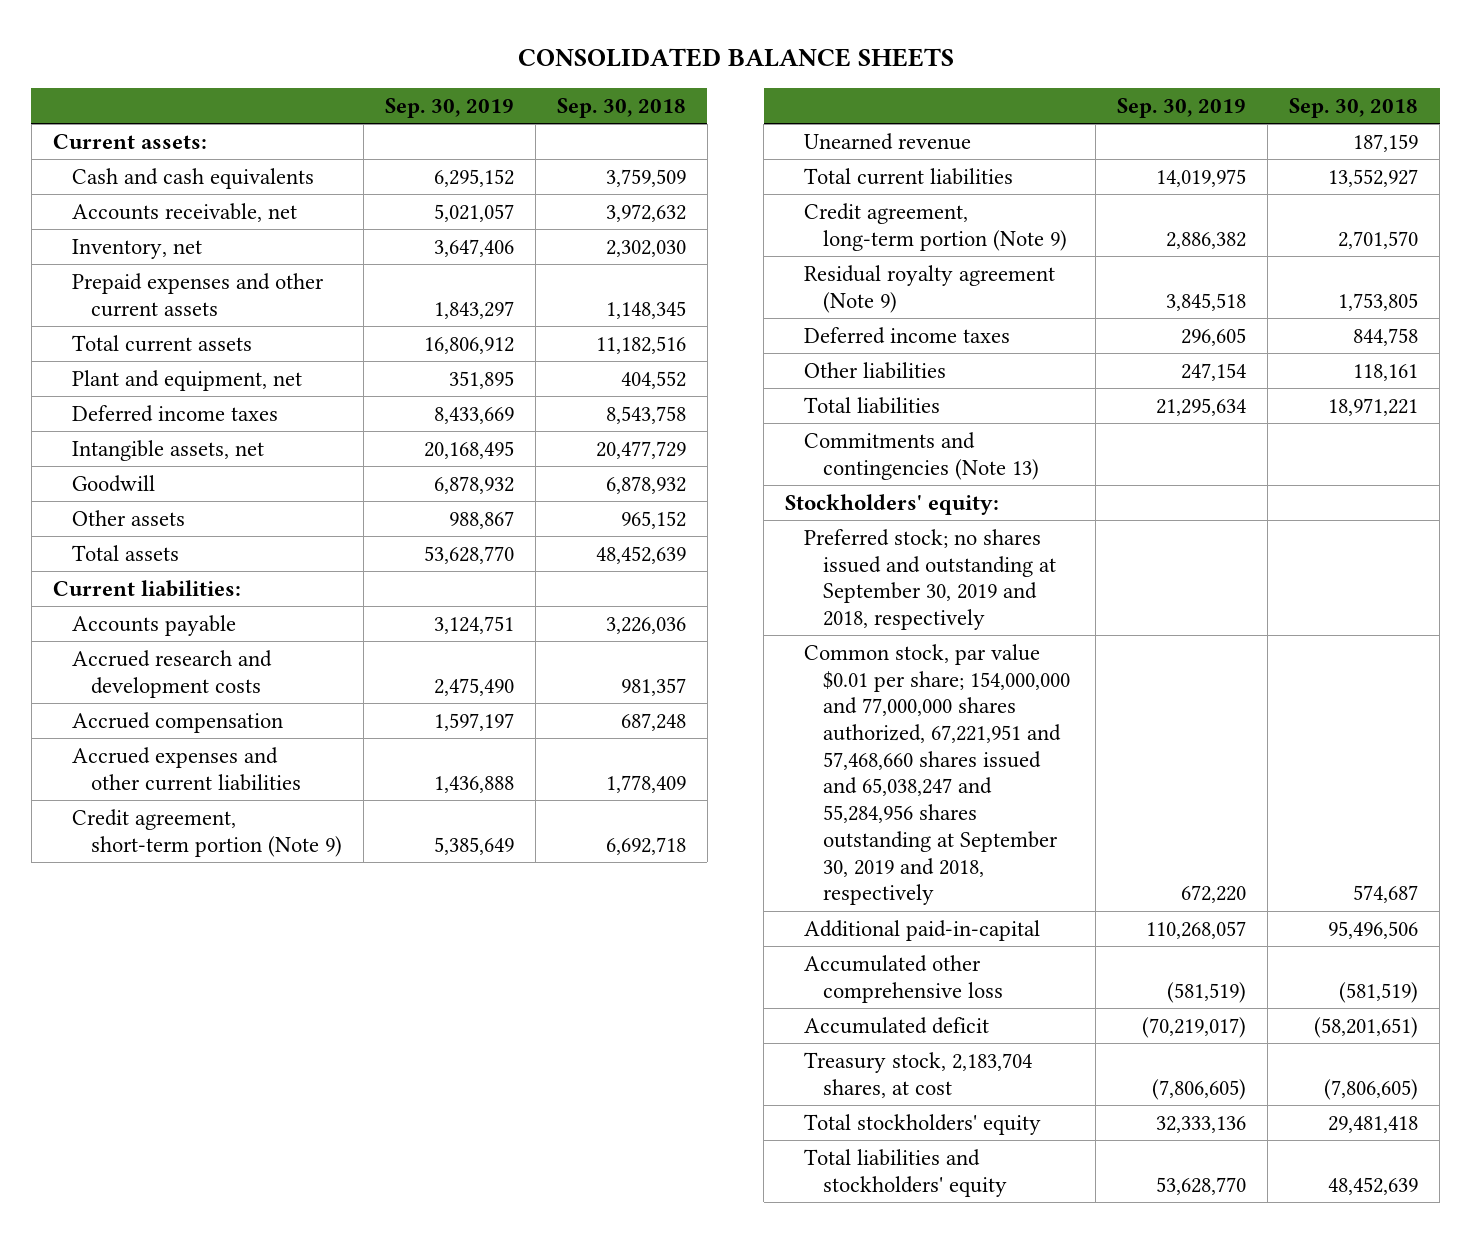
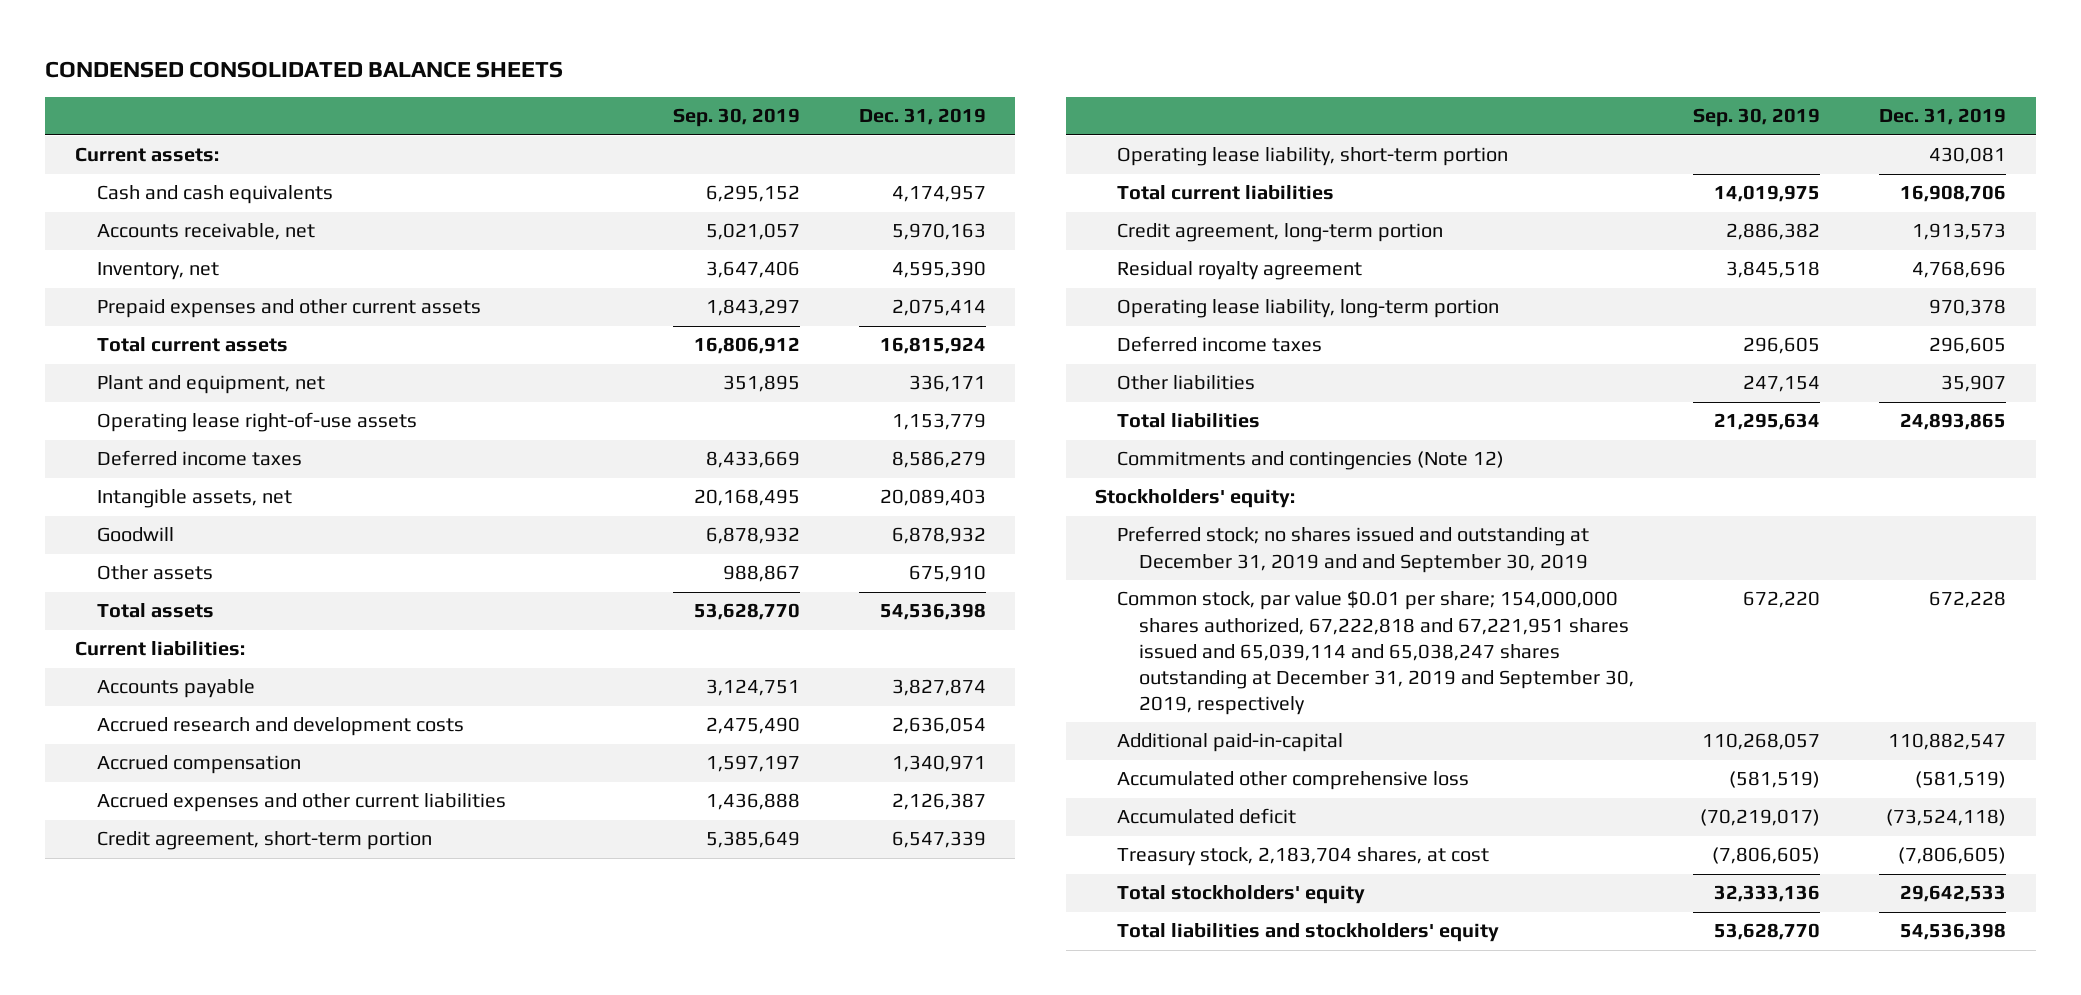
[517,47,954,67] CONSOLIDATED BALANCE SHEETS -> [45,60,564,78] CONDENSED CONSOLIDATED BALANCE SHEETS
[556,98,686,119] Sep. 30, 2018 -> none
none -> [858,108,986,126] Dec. 31, 2019
none -> [96,412,417,433] Operating lease right-of-use assets
[804,132,972,150] Unearned revenue -> none
[71,808,342,857] Credit agreement, short-term portion (Note 9) -> [96,831,432,851] Credit agreement, short-term portion
none -> [1117,147,1509,167] Operating lease liability, short-term portion
[804,202,1068,251] Credit agreement, long-term portion (Note 9) -> [1117,223,1444,243] Credit agreement, long-term portion
[804,264,1056,313] Residual royalty agreement (Note 9) -> [1117,261,1363,281] Residual royalty agreement
none -> [1117,299,1500,319] Operating lease liability, long-term portion
[804,431,1040,480] Commitments and contingencies (Note 13) -> [1117,451,1505,471] Commitments and contingencies (Note 12)
[804,528,1057,630] Preferred stock; no shares issued and outstanding at September 30, 2019 and 2018, respectively -> [1117,526,1590,573] Preferred stock; no shares issued and outstanding at December 31, 2019 and and September 30, 2019
[804,643,1071,906] Common stock, par value $0.01 per share; 154,000,000 and 77,000,000 shares authorized, 67,221,951 and 57,468,660 shares issued and 65,038,247 and 55,284,956 shares outstanding at September 30, 2019 and 2018, respectively -> [1117,590,1635,716] Common stock, par value $0.01 per share; 154,000,000 shares authorized, 67,222,818 and 67,221,951 shares issued and 65,039,114 and 65,038,247 shares outstanding at December 31, 2019 and September 30, 2019, respectively

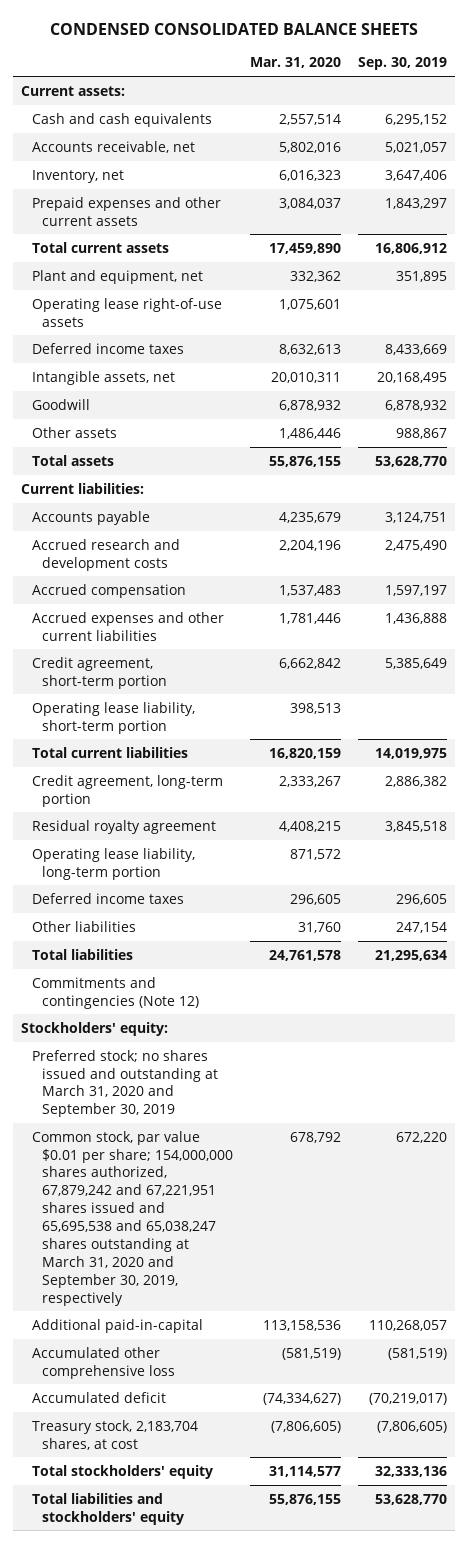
[858,108,986,126] Dec. 31, 2019 -> none
none -> [249,57,341,69] Mar. 31, 2020
[1117,526,1590,573] Preferred stock; no shares issued and outstanding at December 31, 2019 and and September 30, 2019 -> [31,1049,218,1118] Preferred stock; no shares issued and outstanding at March 31, 2020 and September 30, 2019
[1117,590,1635,716] Common stock, par value $0.01 per share; 154,000,000 shares authorized, 67,222,818 and 67,221,951 shares issued and 65,039,114 and 65,038,247 shares outstanding at December 31, 2019 and September 30, 2019, respectively -> [31,1130,233,1306] Common stock, par value $0.01 per share; 154,000,000 shares authorized, 67,879,242 and 67,221,951 shares issued and 65,695,538 and 65,038,247 shares outstanding at March 31, 2020 and September 30, 2019, respectively

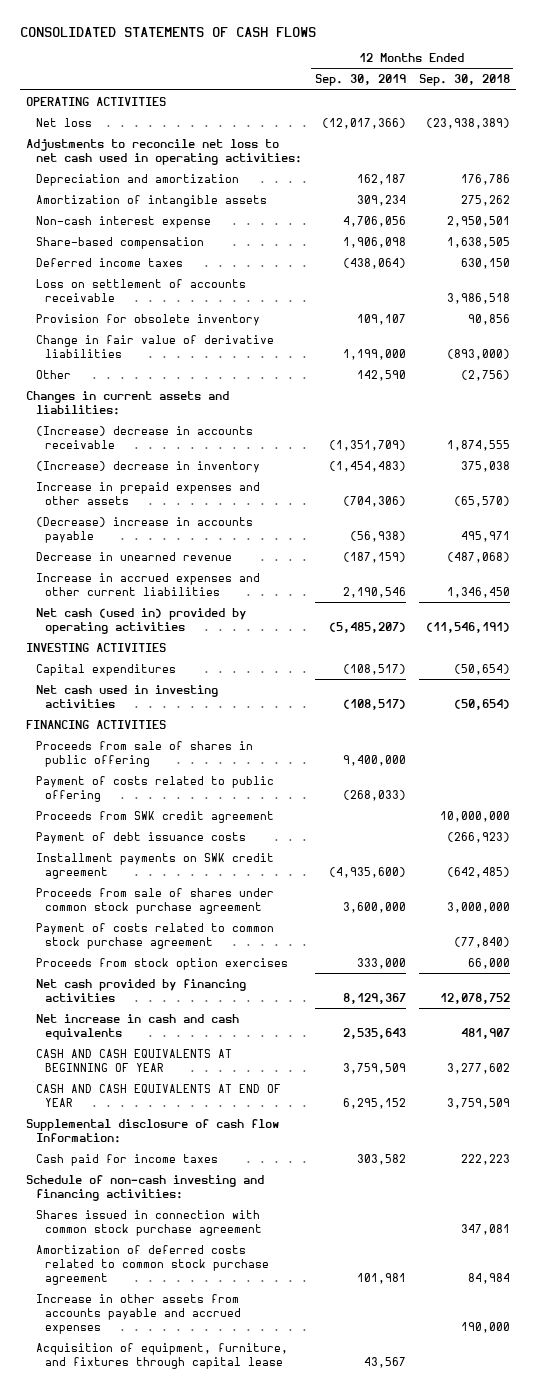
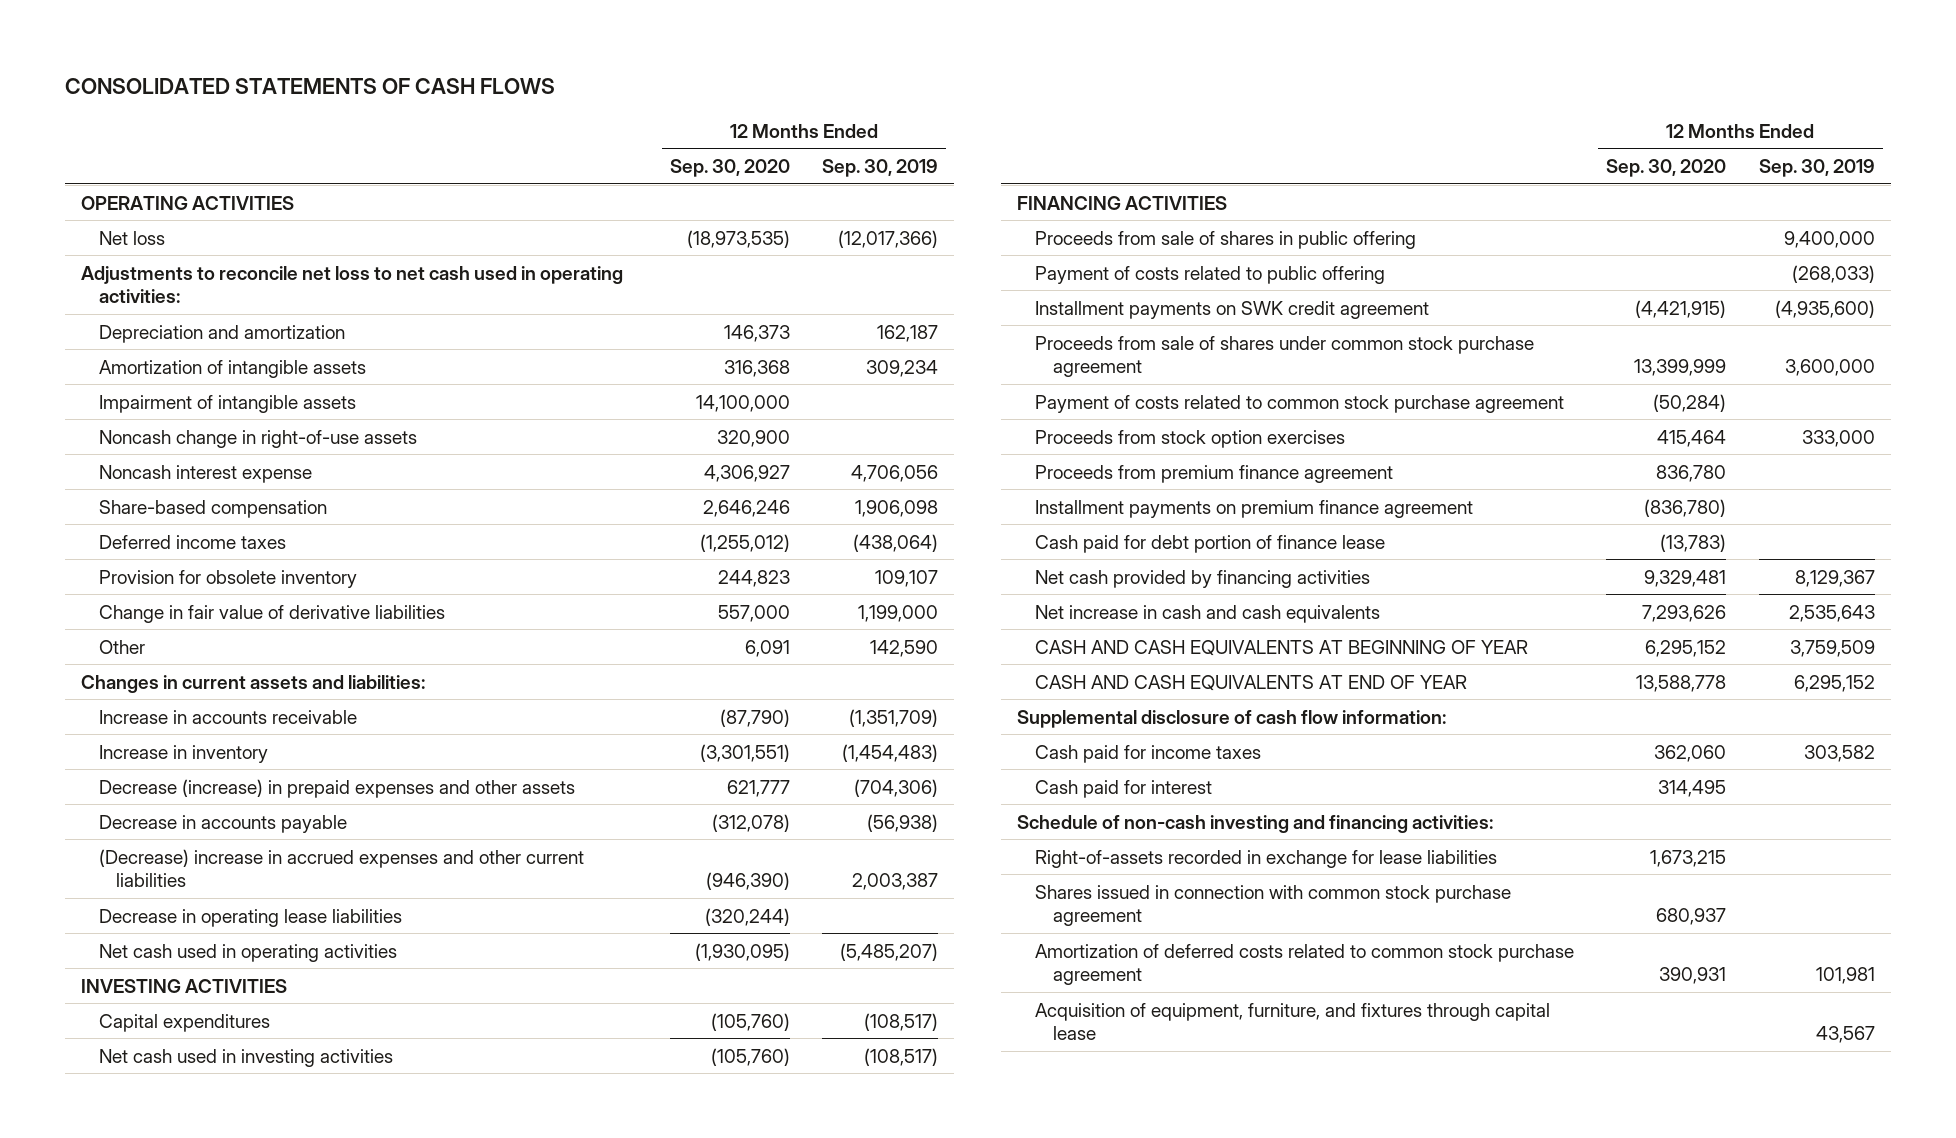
[418,74,510,87] Sep. 30, 2018 -> none
none -> [669,158,790,177] Sep. 30, 2020
none -> [98,394,356,413] Impairment of intangible assets
none -> [98,429,417,448] Noncash change in right-of-use assets
[35,215,211,228] Non-cash interest expense -> [98,464,312,483] Noncash interest expense
[35,278,246,302] Loss on settlement of accounts receivable -> none
[35,551,232,561] Decrease in unearned revenue -> none
[35,425,253,449] (Increase) decrease in accounts receivable -> [98,709,357,724] Increase in accounts receivable
[35,460,260,473] (Increase) decrease in inventory -> [98,744,268,763] Increase in inventory
[35,481,260,505] Increase in prepaid expenses and other assets -> [98,778,575,798] Decrease (increase) in prepaid expenses and other assets
[35,516,253,543] (Decrease) increase in accounts payable -> [98,814,347,833] Decrease in accounts payable
[35,572,260,596] Increase in accrued expenses and other current liabilities -> [98,848,584,888] (Decrease) increase in accrued expenses and other current liabilities
[342,586,406,598] 2,190,546 -> [852,873,939,891] 2,003,387
none -> [98,908,402,927] Decrease in operating lease liabilities
[35,607,246,634] Net cash (used in) provided by operating activities -> [98,943,397,962] Net cash used in operating activities
[35,810,274,823] Proceeds from SWK credit agreement -> none
[35,831,246,844] Payment of debt issuance costs -> none
none -> [1035,464,1394,483] Proceeds from premium finance agreement
none -> [1035,499,1474,518] Installment payments on premium finance agreement
none -> [1035,534,1386,553] Cash paid for debt portion of finance lease
[26,1118,280,1143] Supplemental disclosure of cash flow Information: -> [1017,709,1447,728] Supplemental disclosure of cash flow information:
none -> [1035,779,1213,798] Cash paid for interest
none -> [1035,849,1498,868] Right-of-assets recorded in exchange for lease liabilities
[35,1293,242,1334] Increase in other assets from accounts payable and accrued expenses -> none

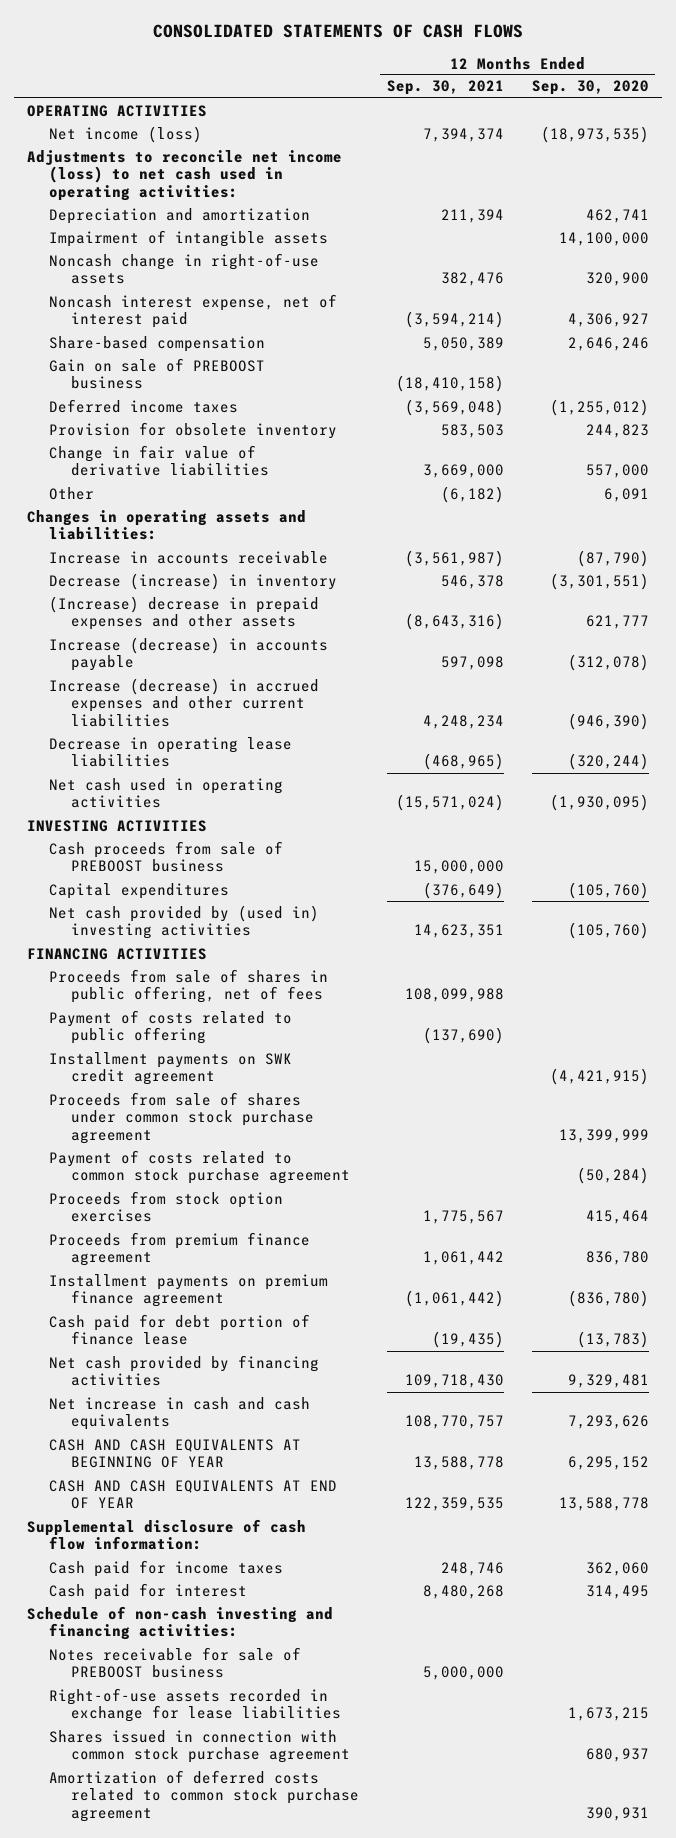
[822,158,939,177] Sep. 30, 2019 -> none
none -> [386,80,504,96] Sep. 30, 2021
[98,359,366,378] Amortization of intangible assets -> none
[98,230,165,245] Net loss -> [49,125,203,143] Net income (loss)
[80,265,623,304] Adjustments to reconcile net loss to net cash used in operating activities: -> [27,149,343,202] Adjustments to reconcile net income (loss) to net cash used in operating activities:
[723,324,790,342] 146,373 -> [585,208,649,223] 462,741
[98,464,312,483] Noncash interest expense -> [49,293,338,329] Noncash interest expense, net of interest paid
none -> [49,357,266,390] Gain on sale of PREBOOST business
[80,674,425,693] Changes in current assets and liabilities: -> [27,509,307,541] Changes in operating assets and liabilities:
[98,744,268,763] Increase in inventory -> [49,572,338,590] Decrease (increase) in inventory
[98,778,575,798] Decrease (increase) in prepaid expenses and other assets -> [49,595,320,631] (Increase) decrease in prepaid expenses and other assets
[98,814,347,833] Decrease in accounts payable -> [49,636,329,672] Increase (decrease) in accounts payable
[98,848,584,888] (Decrease) increase in accrued expenses and other current liabilities -> [49,677,320,728] Increase (decrease) in accrued expenses and other current liabilities
none -> [49,840,284,873] Cash proceeds from sale of PREBOOST business
[98,1048,393,1067] Net cash used in investing activities -> [49,904,320,940] Net cash provided by (used in) investing activities
[1035,230,1417,249] Proceeds from sale of shares in public offering -> [49,968,329,1004] Proceeds from sale of shares in public offering, net of fees
none -> [49,1646,302,1679] Notes receivable for sale of PREBOOST business
[1035,849,1498,868] Right-of-assets recorded in exchange for lease liabilities -> [49,1687,342,1723] Right-of-use assets recorded in exchange for lease liabilities
[1035,1002,1551,1041] Acquisition of equipment, furniture, and fixtures through capital lease -> none

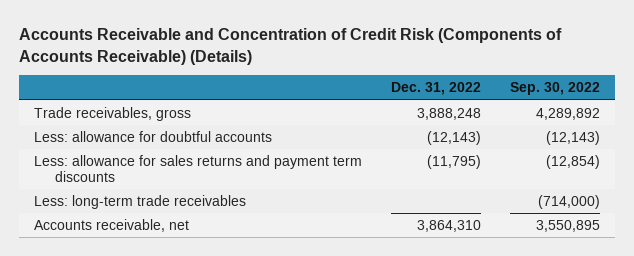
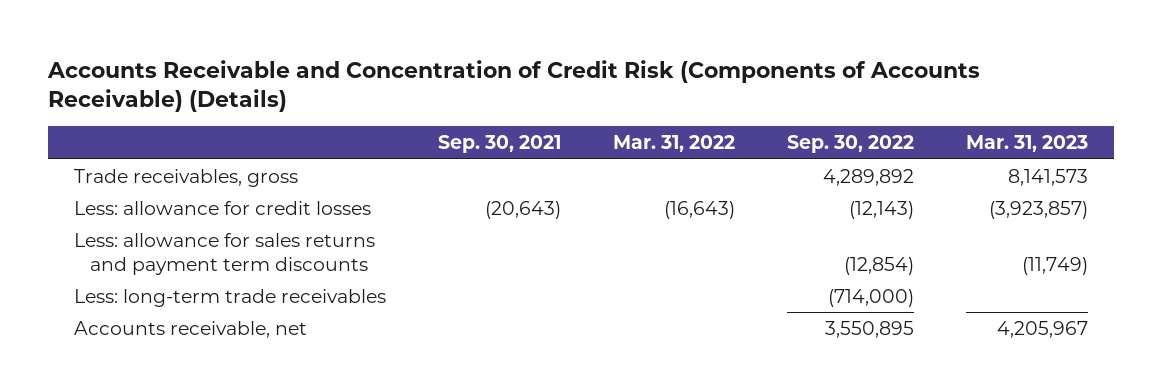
[390,82,481,96] Dec. 31, 2022 -> none
none -> [438,135,562,154] Sep. 30, 2021
none -> [612,135,735,153] Mar. 31, 2022
none -> [965,135,1088,153] Mar. 31, 2023
[33,130,272,142] Less: allowance for doubtful accounts -> [74,200,372,215] Less: allowance for credit losses

